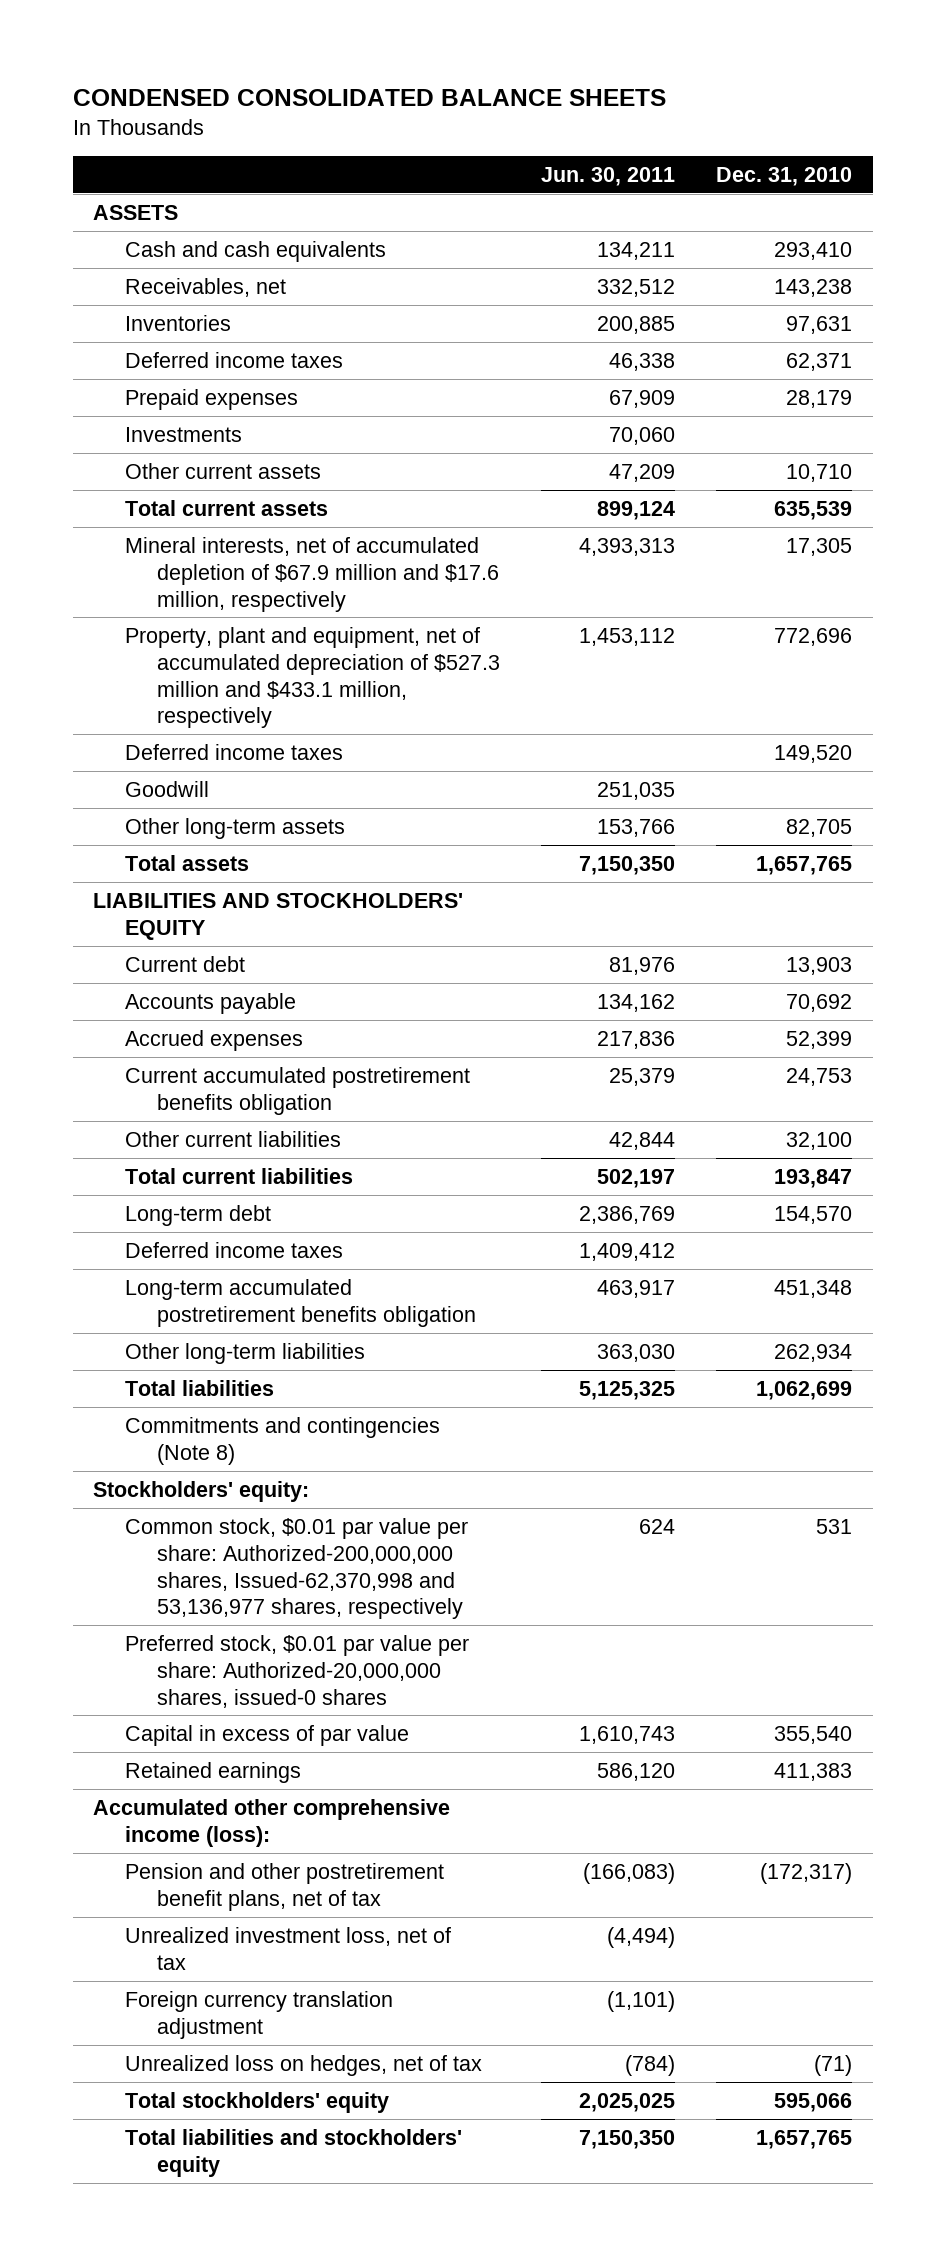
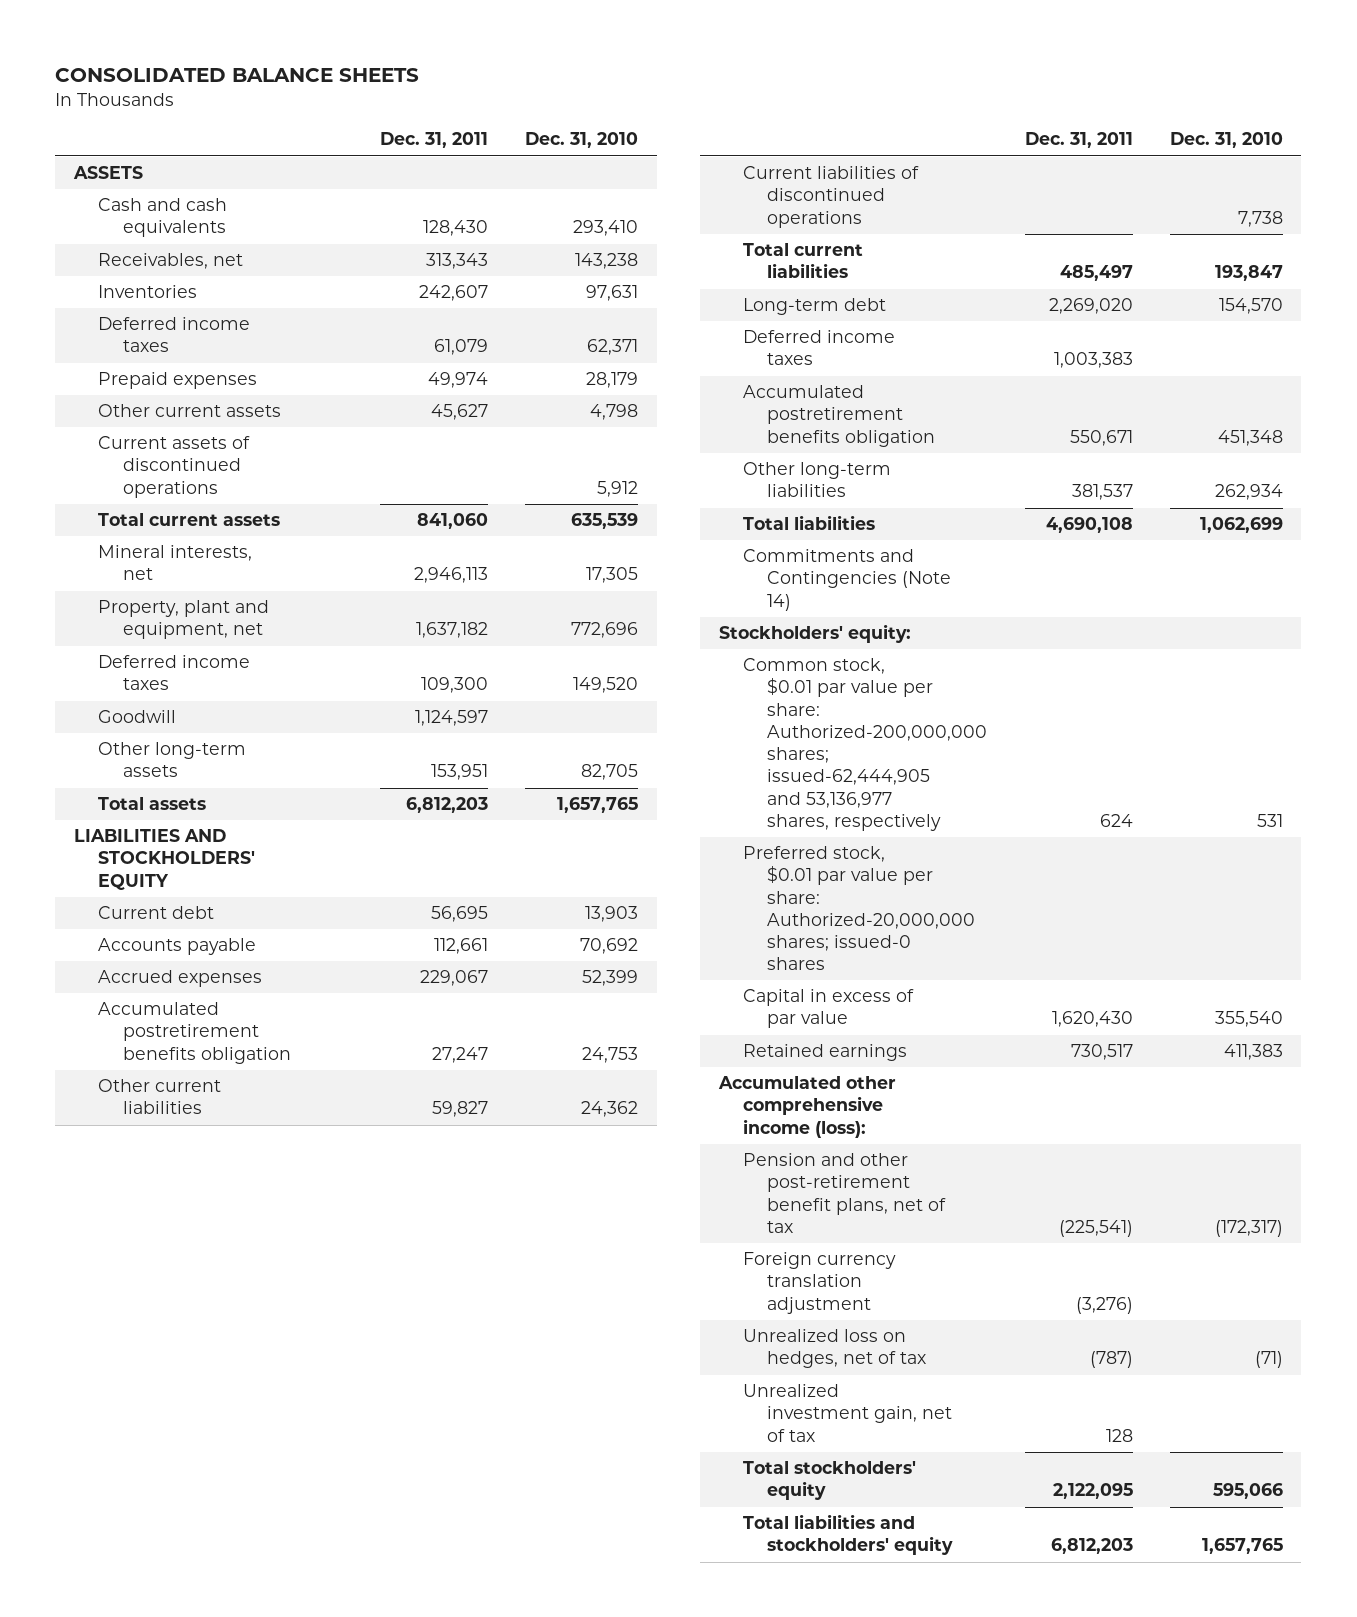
[72,88,666,106] CONDENSED CONSOLIDATED BALANCE SHEETS -> [55,68,420,83] CONSOLIDATED BALANCE SHEETS
[541,166,676,186] Jun. 30, 2011 -> none
none -> [379,132,488,149] Dec. 31, 2011
[125,426,243,442] Investments -> none
[786,463,853,482] 10,710 -> [589,404,638,421] 4,798
none -> [98,436,251,498] Current assets of discontinued operations
[125,536,499,612] Mineral interests, net of accumulated depletion of $67.9 million and $17.6 million, respectively -> [98,545,253,581] Mineral interests, net
[125,626,500,729] Property, plant and equipment, net of accumulated depreciation of $527.3 million and $433.1 million, respectively -> [98,600,270,640] Property, plant and equipment, net
[125,1066,471,1115] Current accumulated postretirement benefits obligation -> [98,1002,291,1064] Accumulated postretirement benefits obligation
[786,1131,853,1150] 32,100 -> [580,1101,638,1118] 24,362
none -> [743,166,920,228] Current liabilities of discontinued operations
[125,1278,476,1327] Long-term accumulated postretirement benefits obligation -> [743,385,936,447] Accumulated postretirement benefits obligation
[125,1416,441,1465] Commitments and contingencies (Note 8) -> [743,549,952,611] Commitments and Contingencies (Note 14)
[125,1517,469,1620] Common stock, $0.01 par value per share: Authorized-200,000,000 shares, Issued-62,370,998 and 53,136,977 shares, respectively -> [743,658,988,831] Common stock, $0.01 par value per share: Authorized-200,000,000 shares; issued-62,444,905 and 53,136,977 shares, respectively
[125,1634,470,1708] Preferred stock, $0.01 par value per share: Authorized-20,000,000 shares, issued-0 shares -> [743,846,976,971] Preferred stock, $0.01 par value per share: Authorized-20,000,000 shares; issued-0 shares
[125,1926,452,1970] Unrealized investment loss, net of tax -> none
[125,1862,445,1911] Pension and other postretirement benefit plans, net of tax -> [743,1153,947,1233] Pension and other post-retirement benefit plans, net of tax
none -> [743,1384,953,1442] Unrealized investment gain, net of tax

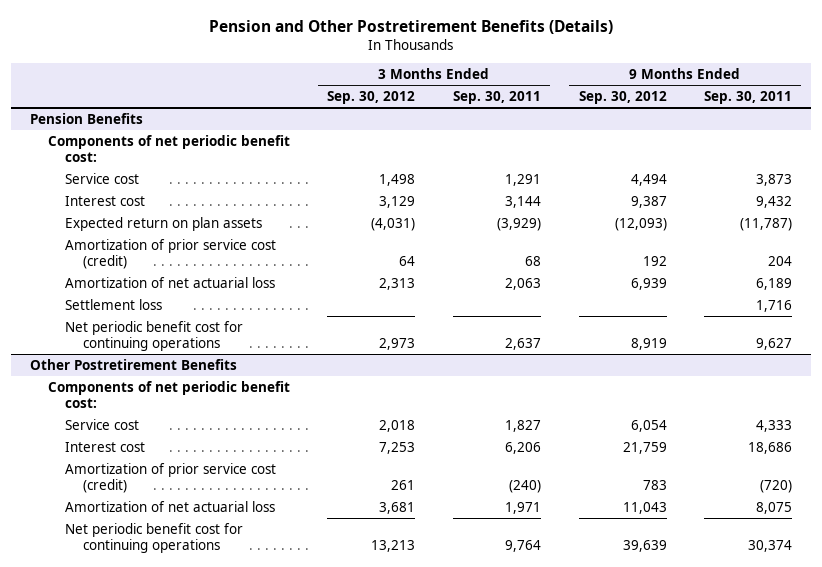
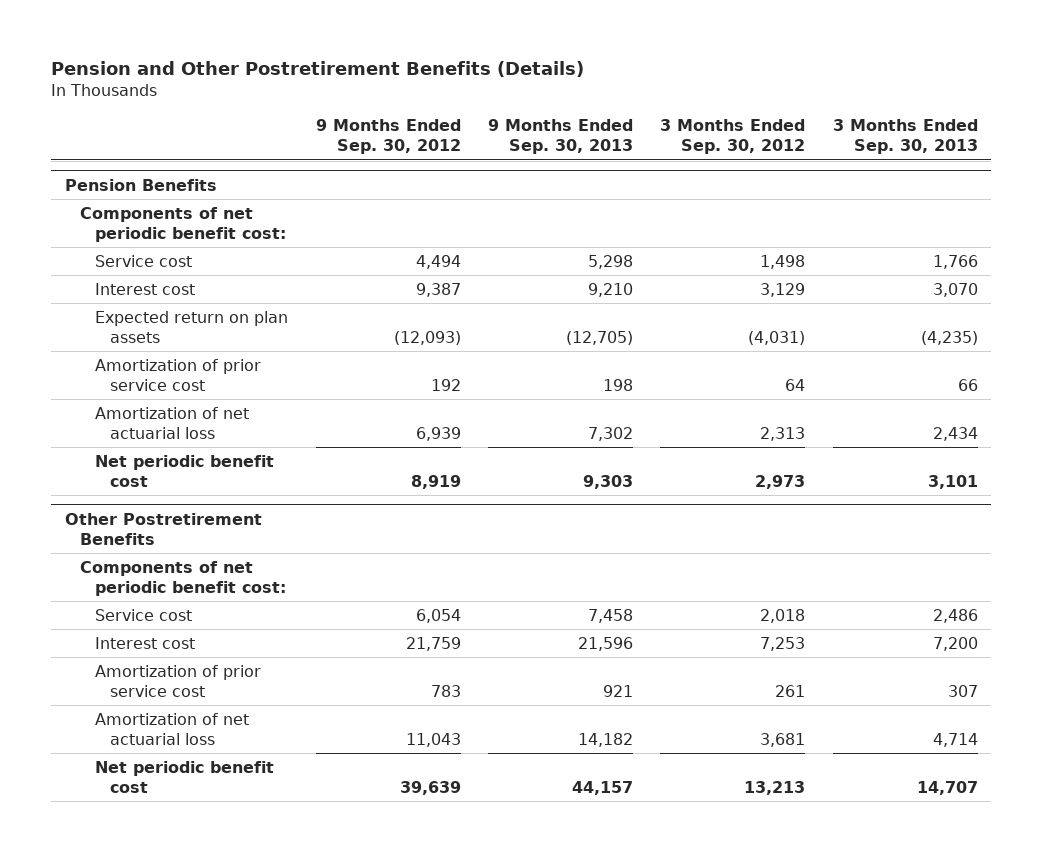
[452,91,541,105] Sep. 30, 2011 -> none
[704,91,793,105] Sep. 30, 2011 -> none
none -> [487,119,633,155] 9 Months Ended Sep. 30, 2013
none -> [832,119,978,155] 3 Months Ended Sep. 30, 2013
[65,238,277,270] Amortization of prior service cost (credit) -> [95,358,262,391] Amortization of prior service cost
[65,298,163,310] Settlement loss -> none
[65,320,244,352] Net periodic benefit cost for continuing operations -> [95,454,275,487] Net periodic benefit cost
[65,462,277,494] Amortization of prior service cost (credit) -> [95,664,262,697] Amortization of prior service cost
[65,522,244,554] Net periodic benefit cost for continuing operations -> [95,760,275,793] Net periodic benefit cost

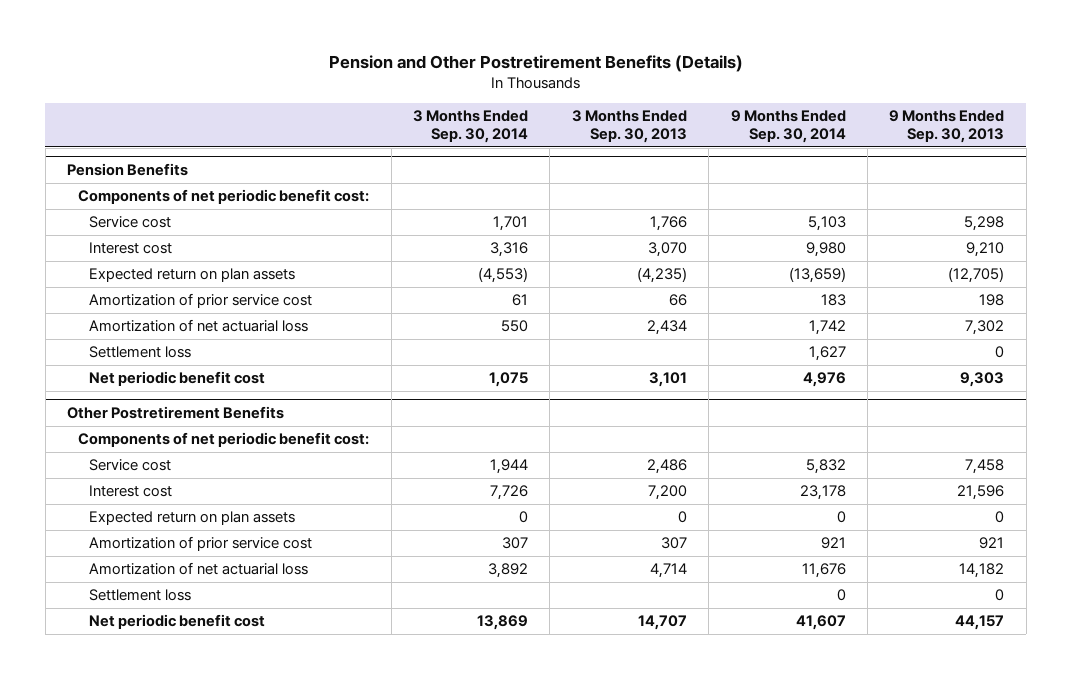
[315,119,461,155] 9 Months Ended Sep. 30, 2012 -> none
[660,119,806,155] 3 Months Ended Sep. 30, 2012 -> none
none -> [413,110,529,144] 3 Months Ended Sep. 30, 2014
none -> [730,110,846,144] 9 Months Ended Sep. 30, 2014
none -> [89,346,192,359] Settlement loss
none -> [89,511,296,526] Expected return on plan assets
none -> [89,589,192,602] Settlement loss

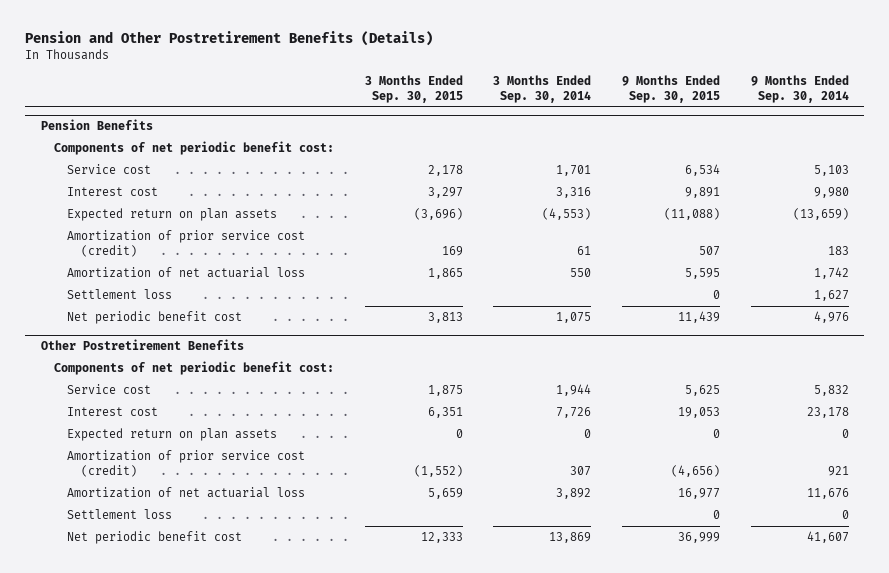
[571,110,687,144] 3 Months Ended Sep. 30, 2013 -> none
[889,110,1005,144] 9 Months Ended Sep. 30, 2013 -> none
none -> [364,75,463,103] 3 Months Ended Sep. 30, 2015
none -> [622,75,721,103] 9 Months Ended Sep. 30, 2015
[89,293,313,309] Amortization of prior service cost -> [67,230,306,257] Amortization of prior service cost (credit)
[89,536,313,552] Amortization of prior service cost -> [67,450,306,477] Amortization of prior service cost (credit)

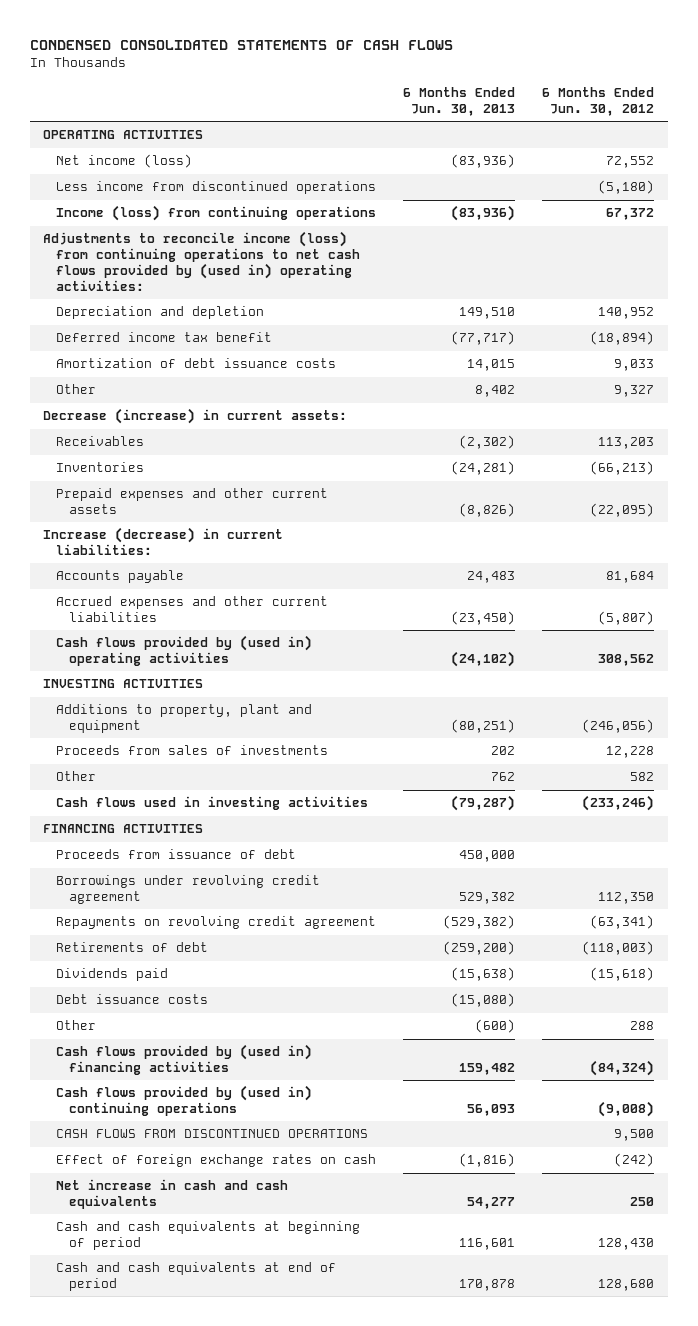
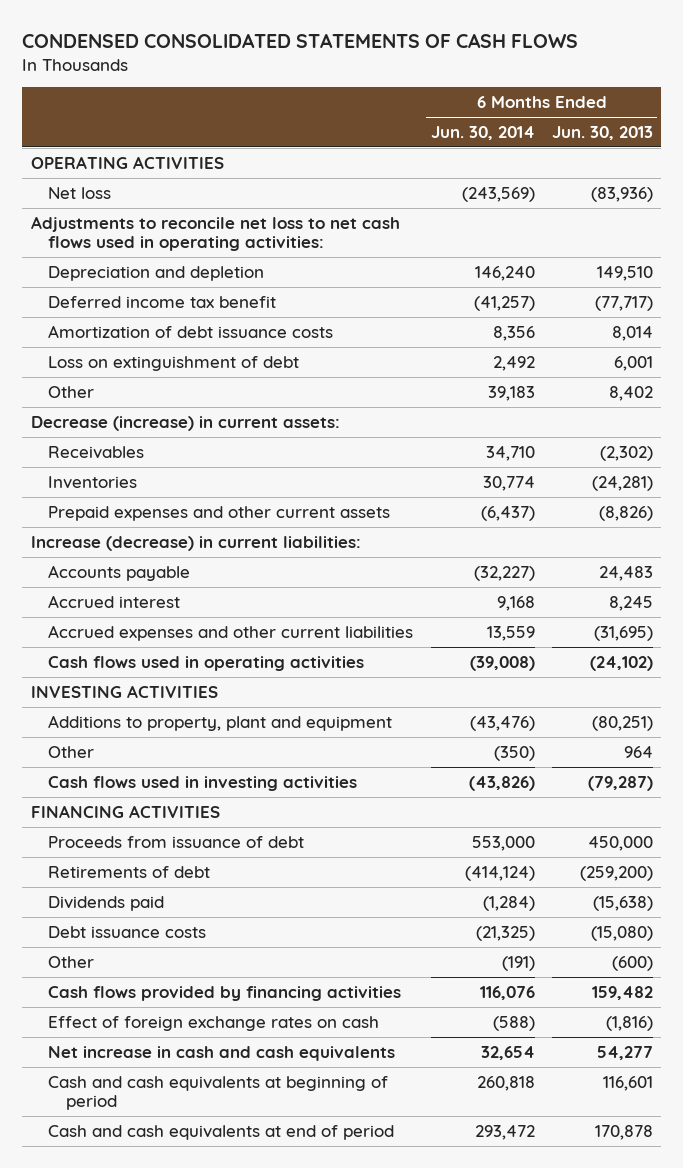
[542,87,655,117] 6 Months Ended Jun. 30, 2012 -> none
none -> [430,126,535,141] Jun. 30, 2014
[56,181,377,195] Less income from discontinued operations -> none
[56,205,377,222] Income (loss) from continuing operations -> none
[56,154,193,169] Net income (loss) -> [48,186,112,199] Net loss
[43,231,361,291] Adjustments to reconcile income (loss) from continuing operations to net cash flows provided by (used in) operating activities: -> [30,215,400,252] Adjustments to reconcile net loss to net cash flows used in operating activities:
[467,359,516,372] 14,015 -> [611,325,653,341] 8,014
none -> [48,355,300,371] Loss on extinguishment of debt
none -> [48,594,181,608] Accrued interest
[451,611,516,626] (23,450) -> [593,625,653,641] (31,695)
[56,635,313,667] Cash flows provided by (used in) operating activities -> [48,655,365,671] Cash flows used in operating activities
[56,745,329,756] Proceeds from sales of investments -> none
[491,772,516,782] 762 -> [623,745,653,758] 964
[56,875,321,905] Borrowings under revolving credit agreement -> none
[56,916,377,930] Repayments on revolving credit agreement -> none
[56,1085,313,1117] Cash flows provided by (used in) continuing operations -> none
[56,1129,369,1139] CASH FLOWS FROM DISCONTINUED OPERATIONS -> none
[56,1044,313,1076] Cash flows provided by (used in) financing activities -> [48,985,402,1001] Cash flows provided by financing activities

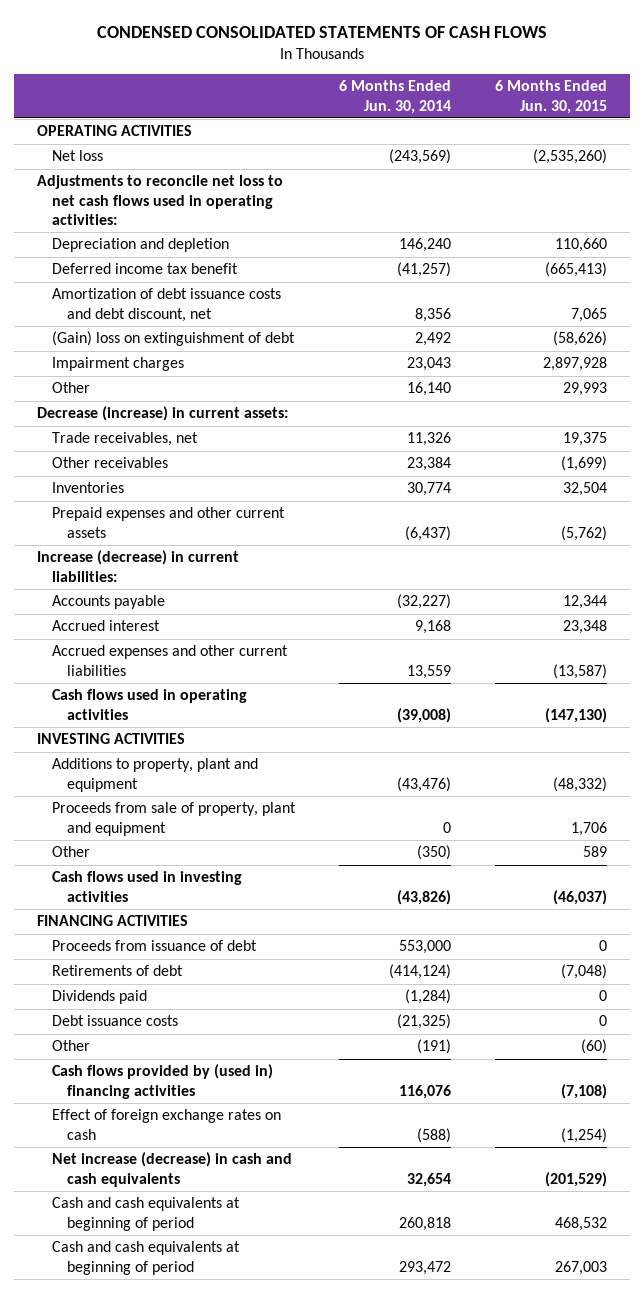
[551,126,653,141] Jun. 30, 2013 -> none
none -> [495,80,608,114] 6 Months Ended Jun. 30, 2015
[48,324,334,338] Amortization of debt issuance costs -> [51,288,281,322] Amortization of debt issuance costs and debt discount, net
[48,355,300,371] Loss on extinguishment of debt -> [51,331,295,347] (Gain) loss on extinguishment of debt
none -> [51,357,184,372] Impairment charges
[487,385,535,401] 39,183 -> [407,382,452,397] 16,140
[48,445,145,459] Receivables -> [51,432,198,447] Trade receivables, net
[485,445,535,461] 34,710 -> [407,432,452,447] 11,326
none -> [51,457,168,469] Other receivables
none -> [51,802,296,836] Proceeds from sale of property, plant and equipment
[48,985,402,1001] Cash flows provided by financing activities -> [51,1064,273,1099] Cash flows provided by (used in) financing activities
[48,1045,396,1061] Net increase in cash and cash equivalents -> [51,1152,292,1187] Net increase (decrease) in cash and cash equivalents
[48,1124,395,1140] Cash and cash equivalents at end of period -> [51,1241,240,1275] Cash and cash equivalents at beginning of period

